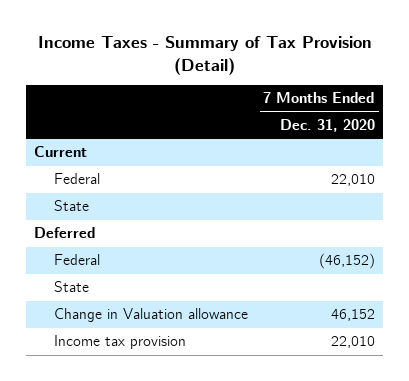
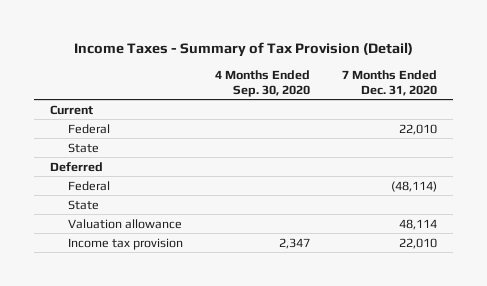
none -> [215,70,311,97] 4 Months Ended Sep. 30, 2020
[318,253,375,270] (46,152) -> [391,180,438,192] (48,114)
[53,308,248,323] Change in Valuation allowance -> [68,218,183,229] Valuation allowance
[330,309,375,322] 46,152 -> [399,218,438,230] 48,114

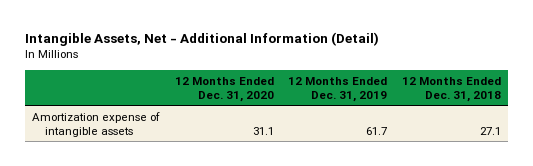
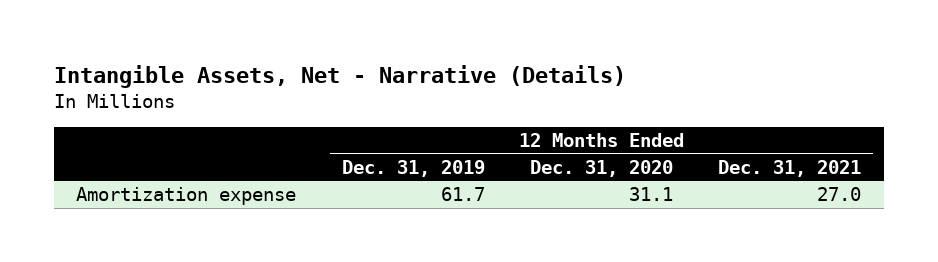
[24,31,379,46] Intangible Assets, Net - Additional Information (Detail) -> [53,64,626,88] Intangible Assets, Net - Narrative (Details)
[401,76,501,102] 12 Months Ended Dec. 31, 2018 -> none
none -> [718,159,862,177] Dec. 31, 2021
[32,111,161,137] Amortization expense of intangible assets -> [76,187,297,206] Amortization expense

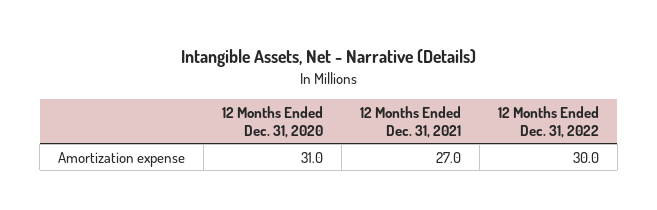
[341,159,485,177] Dec. 31, 2019 -> none
none -> [497,105,599,138] 12 Months Ended Dec. 31, 2022
[629,187,674,202] 31.1 -> [301,151,324,163] 31.0

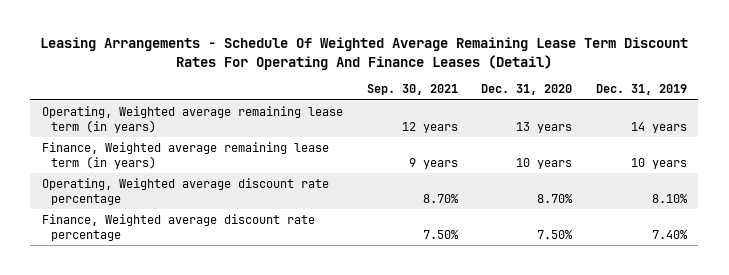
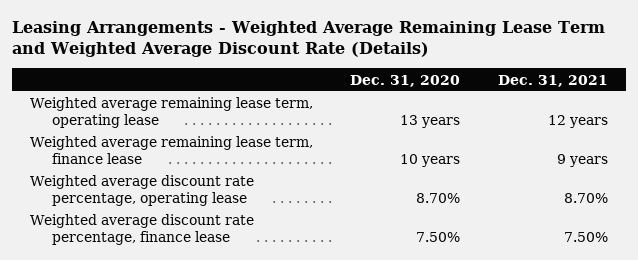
[40,37,689,70] Leasing Arrangements - Schedule Of Weighted Average Remaining Lease Term Discount Rates For Operating And Finance Leases (Detail) -> [11,21,605,58] Leasing Arrangements - Weighted Average Remaining Lease Term and Weighted Average Discount Rate (Details)
[366,84,458,96] Sep. 30, 2021 -> none
[595,84,687,96] Dec. 31, 2019 -> none
none -> [497,74,608,87] Dec. 31, 2021
[42,106,344,133] Operating, Weighted average remaining lease term (in years) -> [30,97,314,128] Weighted average remaining lease term, operating lease
[42,142,330,169] Finance, Weighted average remaining lease term (in years) -> [30,136,314,164] Weighted average remaining lease term, finance lease
[42,178,330,205] Operating, Weighted average discount rate percentage -> [30,175,255,206] Weighted average discount rate percentage, operating lease
[42,214,316,241] Finance, Weighted average discount rate percentage -> [30,214,255,245] Weighted average discount rate percentage, finance lease

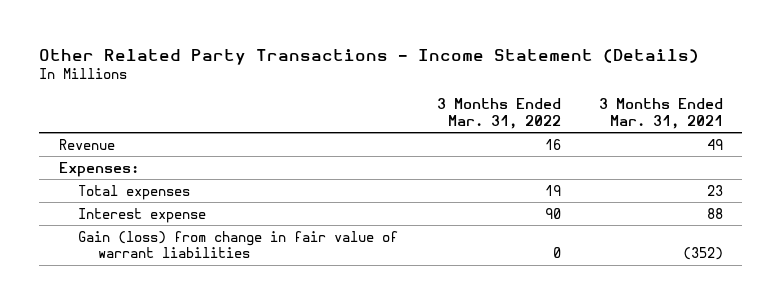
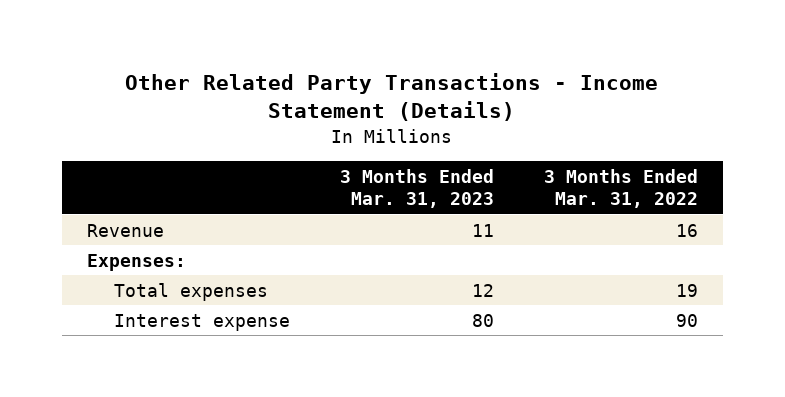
[598,98,723,129] 3 Months Ended Mar. 31, 2021 -> none
none -> [339,168,494,209] 3 Months Ended Mar. 31, 2023
[78,230,399,259] Gain (loss) from change in fair value of warrant liabilities -> none

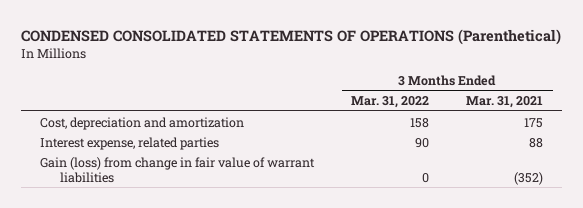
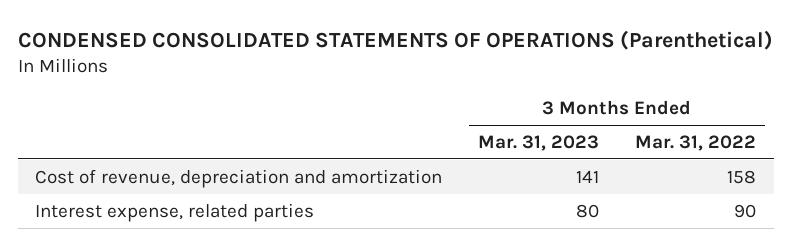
[466,96,544,109] Mar. 31, 2021 -> none
none -> [478,134,600,151] Mar. 31, 2023
[39,116,244,130] Cost, depreciation and amortization -> [35,168,443,188] Cost of revenue, depreciation and amortization
[39,156,315,183] Gain (loss) from change in fair value of warrant liabilities -> none

